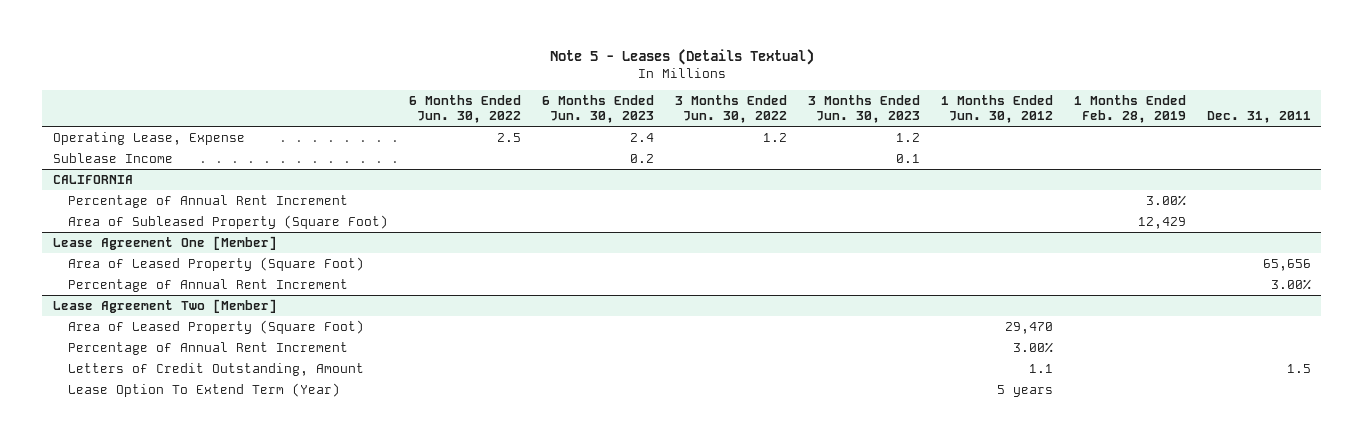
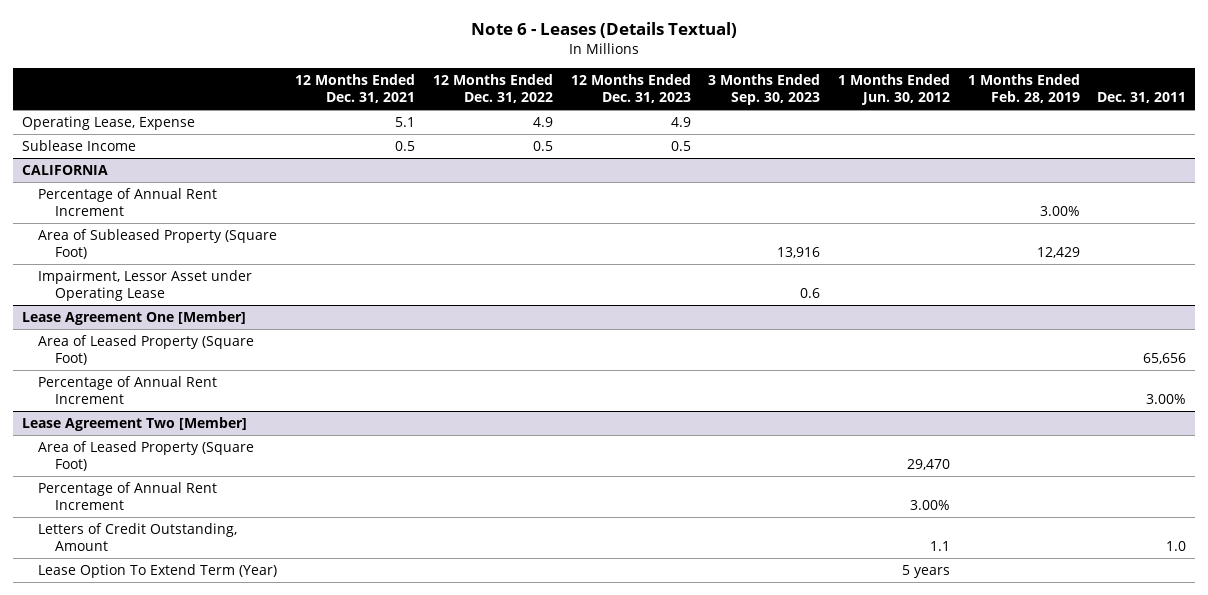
[549,49,814,66] Note 5 - Leases (Details Textual) -> [471,21,738,38] Note 6 - Leases (Details Textual)
[409,94,522,123] 6 Months Ended Jun. 30, 2022 -> none
[542,94,655,123] 6 Months Ended Jun. 30, 2023 -> none
[675,94,788,123] 3 Months Ended Jun. 30, 2022 -> none
[808,94,921,123] 3 Months Ended Jun. 30, 2023 -> none
none -> [295,74,416,104] 12 Months Ended Dec. 31, 2021
none -> [432,74,553,104] 12 Months Ended Dec. 31, 2022
none -> [570,74,691,104] 12 Months Ended Dec. 31, 2023
none -> [708,74,821,106] 3 Months Ended Sep. 30, 2023
none -> [38,270,253,302] Impairment, Lessor Asset under Operating Lease
[1286,363,1311,373] 1.5 -> [1166,541,1187,552] 1.0

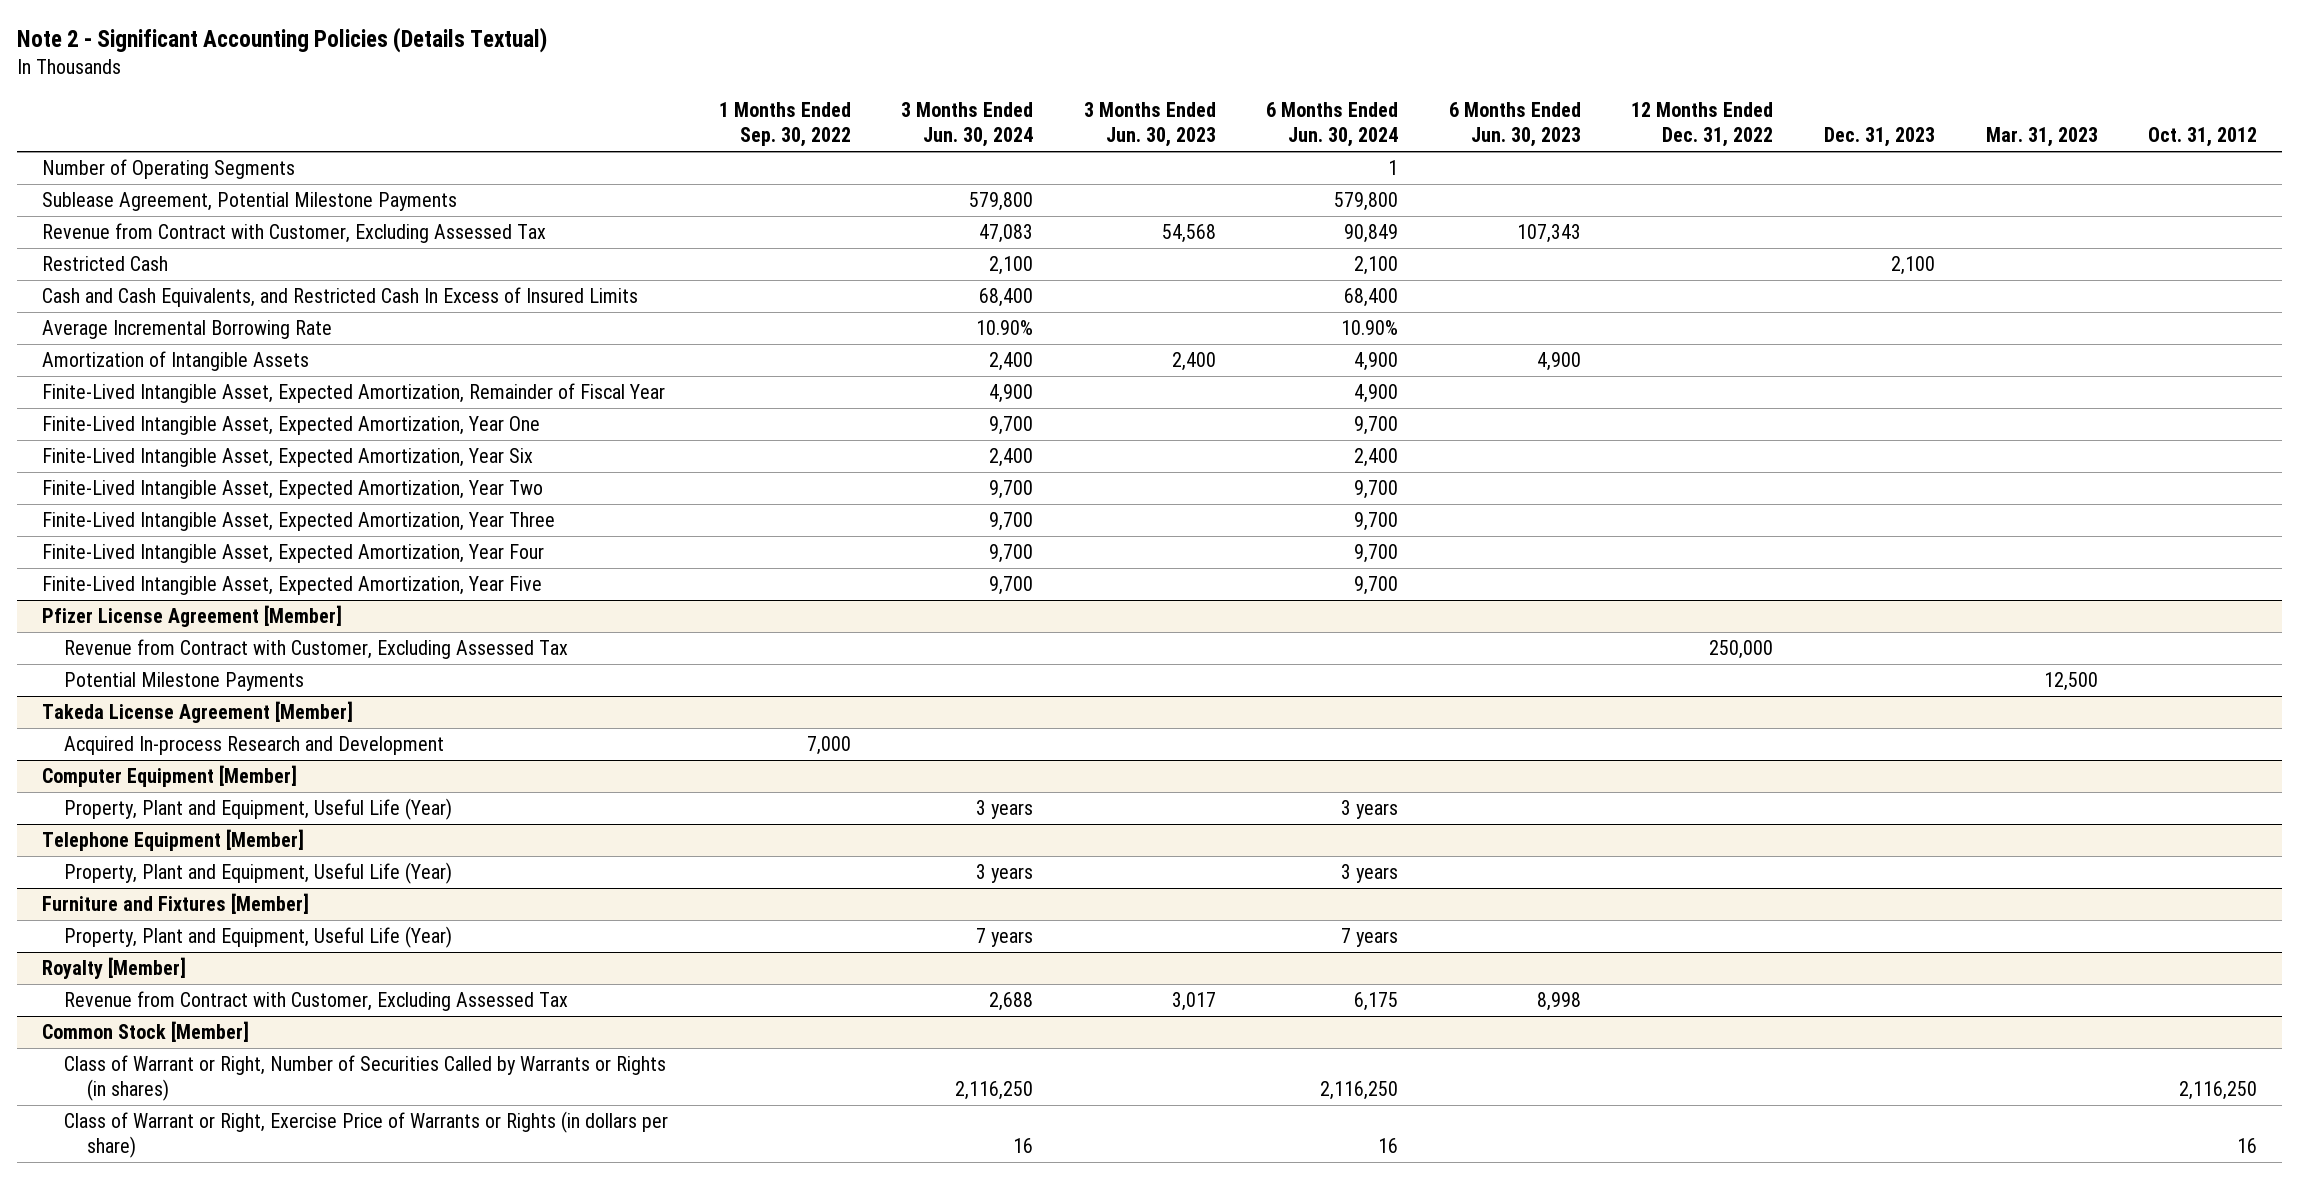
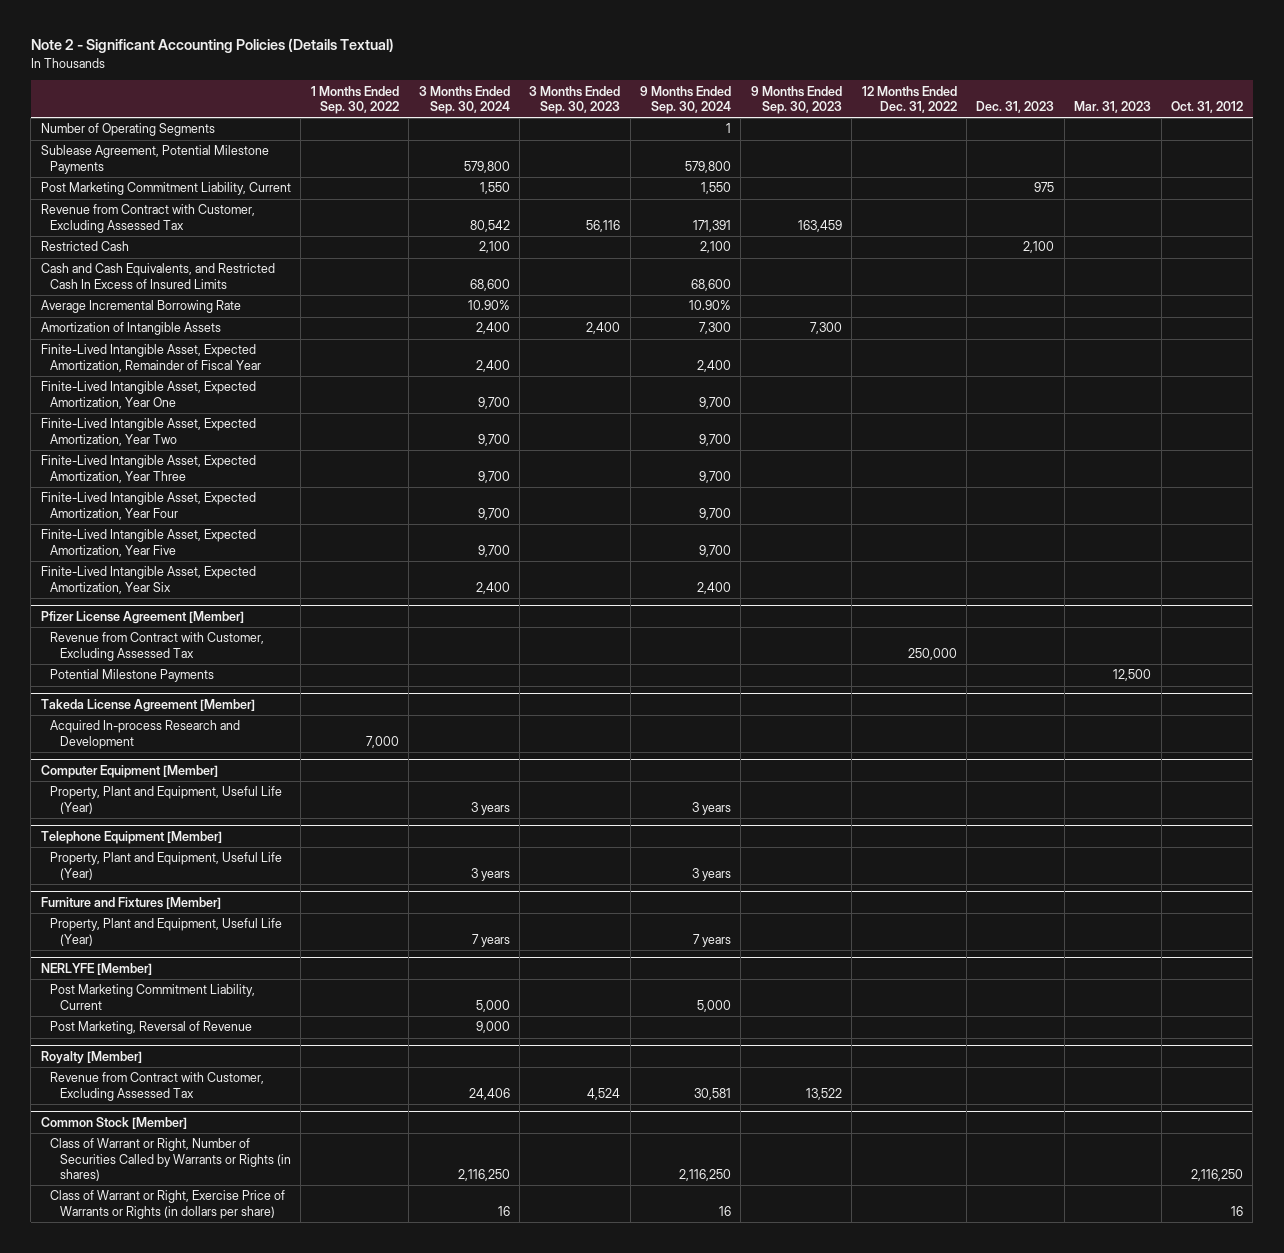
[901,102,1034,148] 3 Months Ended Jun. 30, 2024 -> none
[1083,102,1216,148] 3 Months Ended Jun. 30, 2023 -> none
[1266,102,1399,148] 6 Months Ended Jun. 30, 2024 -> none
[1448,102,1581,148] 6 Months Ended Jun. 30, 2023 -> none
none -> [418,85,510,114] 3 Months Ended Sep. 30, 2024
none -> [529,85,621,114] 3 Months Ended Sep. 30, 2023
none -> [640,85,732,114] 9 Months Ended Sep. 30, 2024
none -> [750,85,842,114] 9 Months Ended Sep. 30, 2023
none -> [40,182,291,196] Post Marketing Commitment Liability, Current
[41,448,533,468] Finite-Lived Intangible Asset, Expected Amortization, Year Six -> [40,566,256,594] Finite-Lived Intangible Asset, Expected Amortization, Year Six
none -> [40,963,152,976] NERLYFE [Member]
none -> [50,984,256,1010] Post Marketing Commitment Liability, Current
none -> [50,1021,253,1035] Post Marketing, Reversal of Revenue

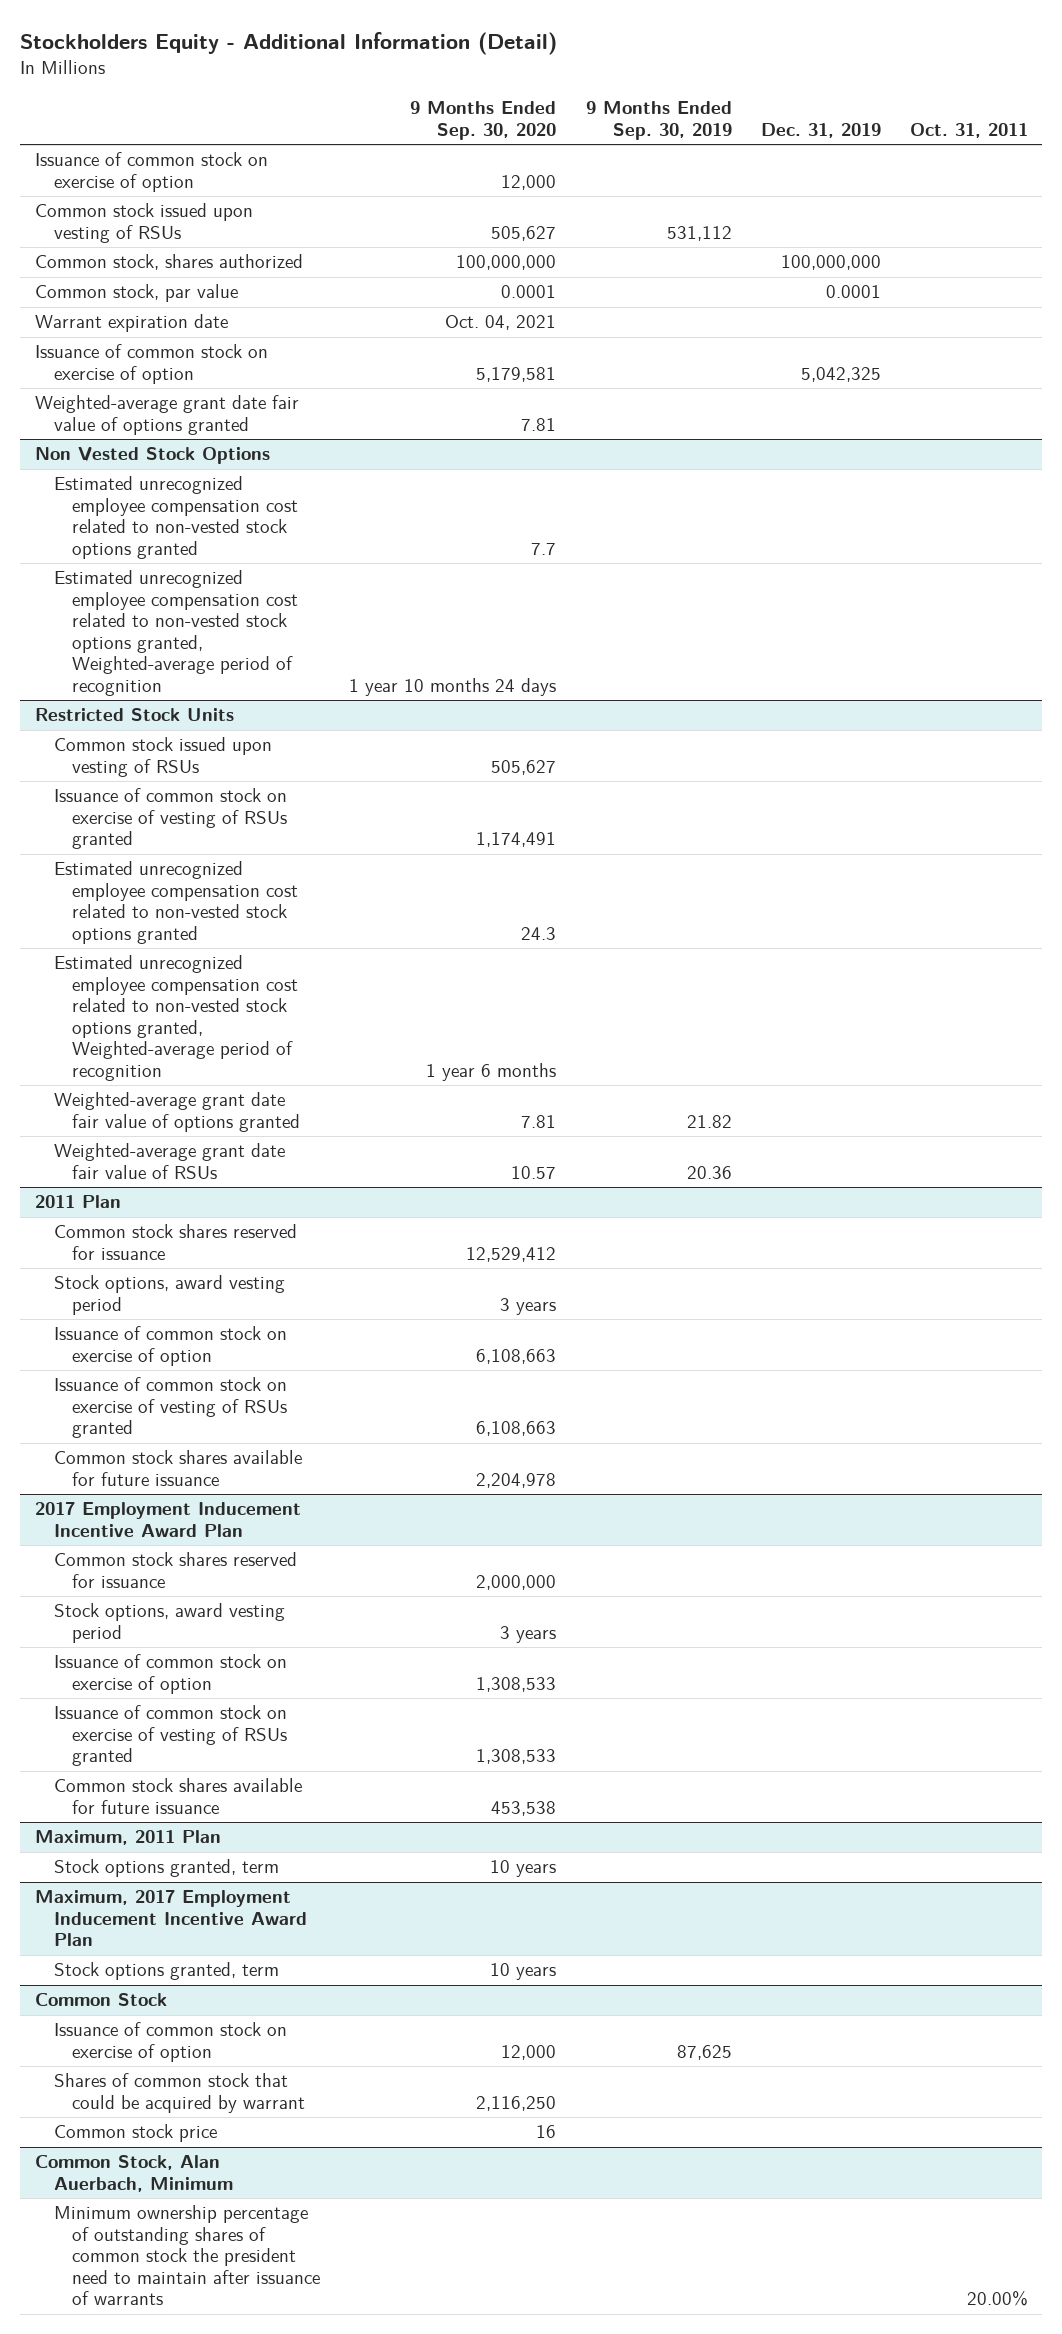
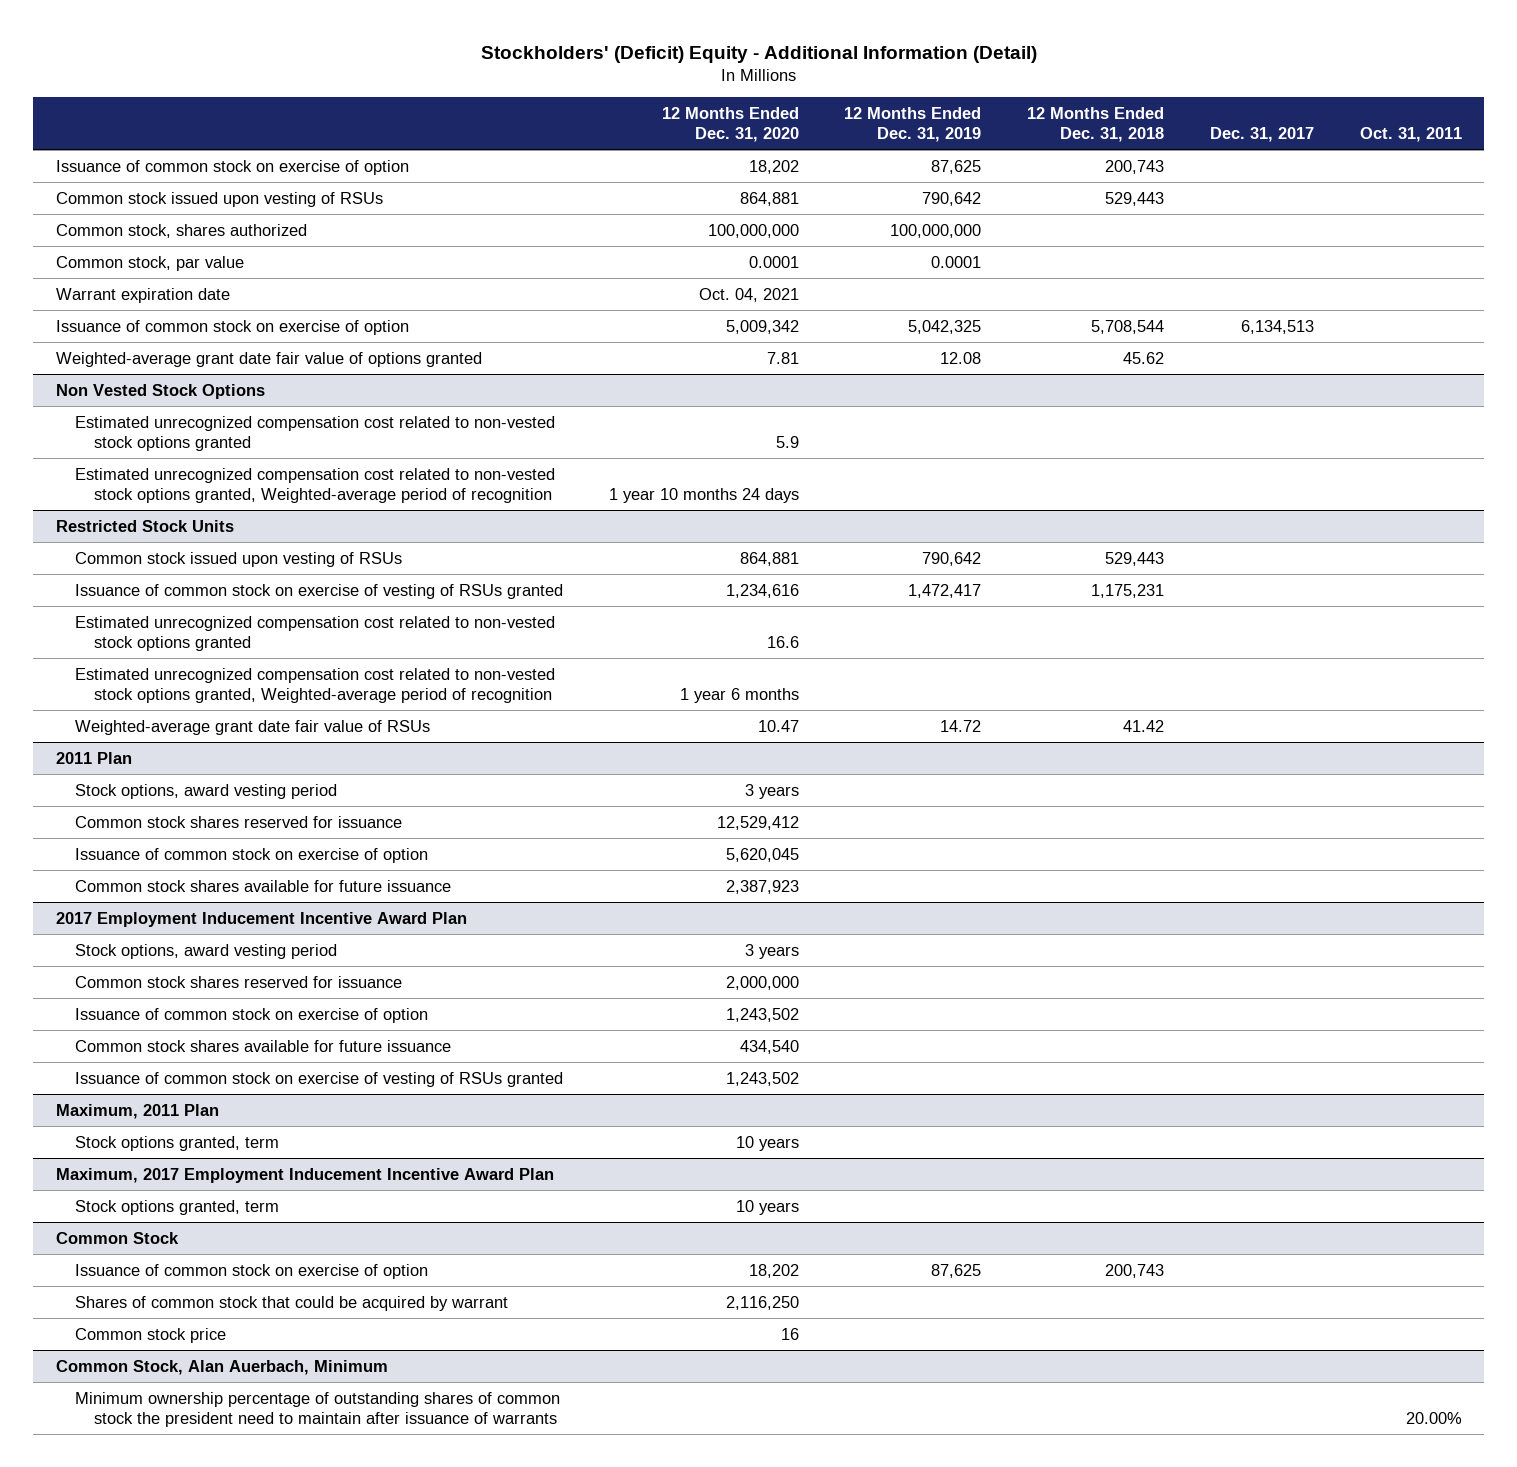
[20,32,558,56] Stockholders Equity - Additional Information (Detail) -> [480,45,1037,63] Stockholders' (Deficit) Equity - Additional Information (Detail)
[410,101,557,140] 9 Months Ended Sep. 30, 2020 -> none
[585,101,732,140] 9 Months Ended Sep. 30, 2019 -> none
[760,122,881,138] Dec. 31, 2019 -> none
none -> [661,107,799,142] 12 Months Ended Dec. 31, 2020
none -> [844,107,982,142] 12 Months Ended Dec. 31, 2019
none -> [1027,107,1165,142] 12 Months Ended Dec. 31, 2018
none -> [1209,126,1314,142] Dec. 31, 2017
[53,476,299,559] Estimated unrecognized employee compensation cost related to non-vested stock options granted -> [74,415,555,451] Estimated unrecognized compensation cost related to non-vested stock options granted
[53,570,299,696] Estimated unrecognized employee compensation cost related to non-vested stock options granted, Weighted-average period of recognition -> [74,467,555,503] Estimated unrecognized compensation cost related to non-vested stock options granted, Weighted-average period of recognition
[53,1092,301,1132] Weighted-average grant date fair value of options granted -> none
[53,861,299,944] Estimated unrecognized employee compensation cost related to non-vested stock options granted -> [74,615,555,651] Estimated unrecognized compensation cost related to non-vested stock options granted
[53,955,299,1081] Estimated unrecognized employee compensation cost related to non-vested stock options granted, Weighted-average period of recognition -> [74,667,555,703] Estimated unrecognized compensation cost related to non-vested stock options granted, Weighted-average period of recognition
[53,1224,297,1260] Common stock shares reserved for issuance -> [74,815,402,828] Common stock shares reserved for issuance
[53,1377,288,1439] Issuance of common stock on exercise of vesting of RSUs granted -> none
[53,1552,297,1588] Common stock shares reserved for issuance -> [74,975,402,988] Common stock shares reserved for issuance
[53,1705,288,1767] Issuance of common stock on exercise of vesting of RSUs granted -> [74,1071,563,1087] Issuance of common stock on exercise of vesting of RSUs granted

